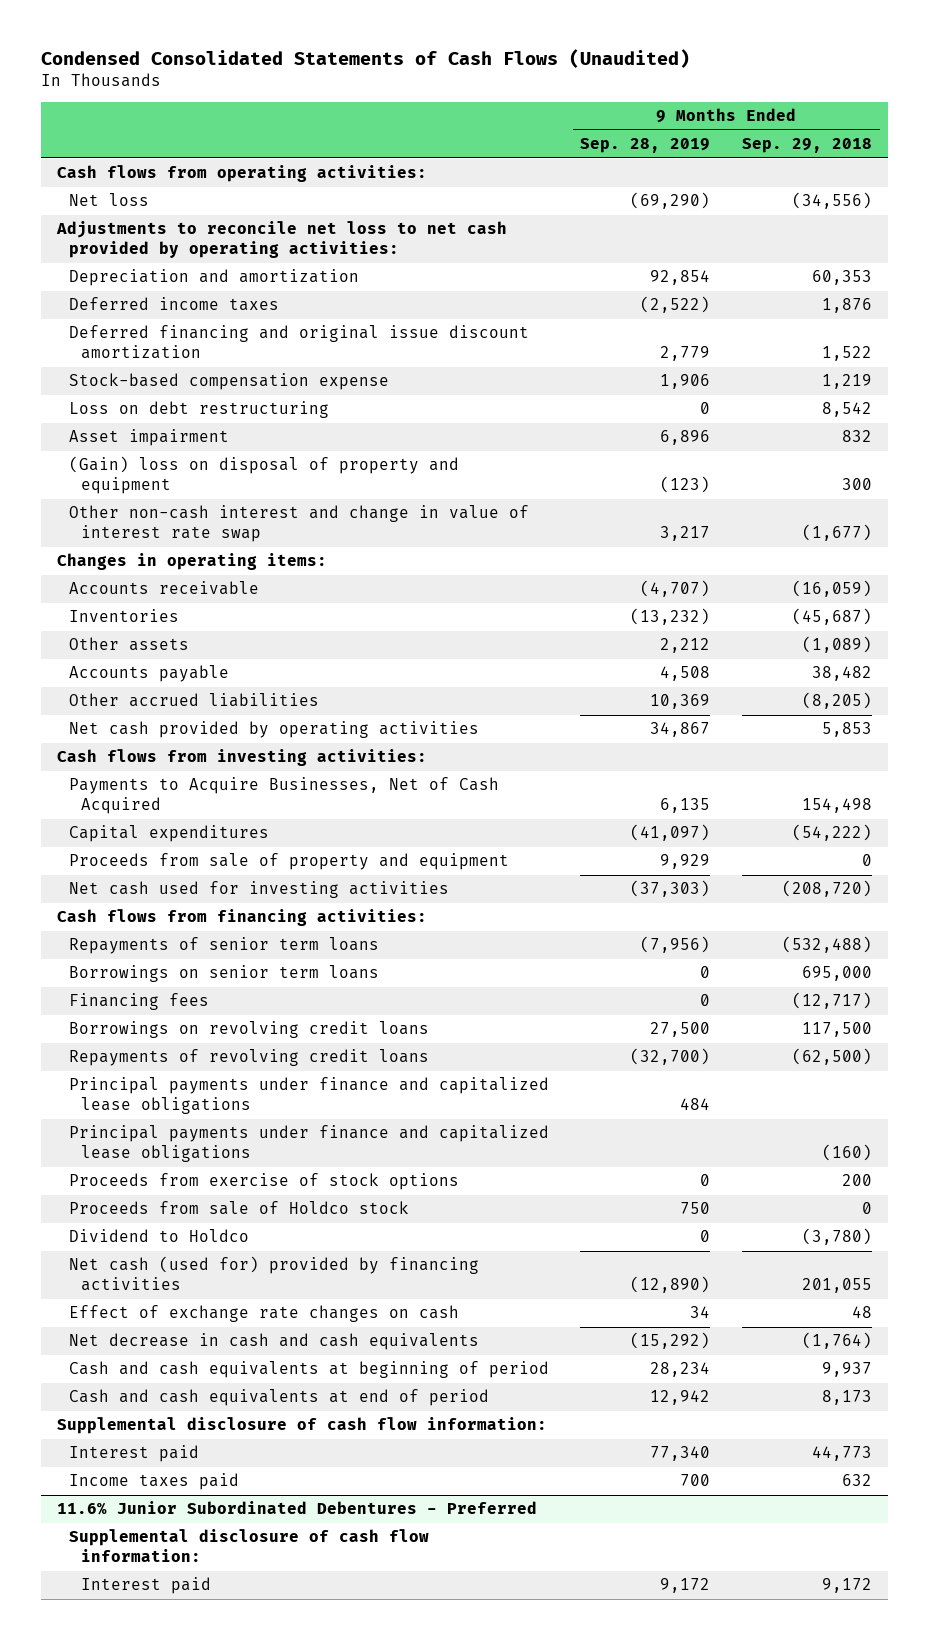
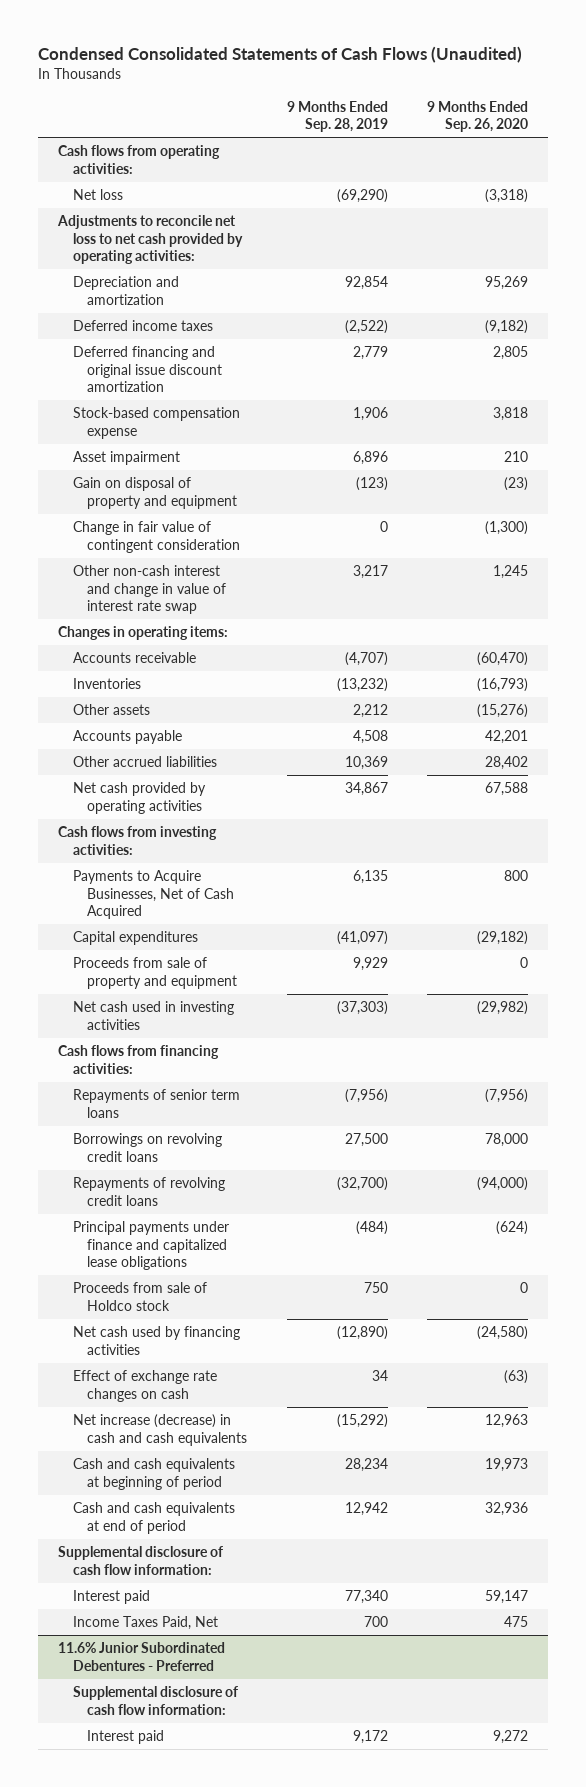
[742,138,873,154] Sep. 29, 2018 -> none
none -> [427,100,529,133] 9 Months Ended Sep. 26, 2020
[68,401,329,419] Loss on debt restructuring -> none
[68,456,459,495] (Gain) loss on disposal of property and equipment -> [72,477,238,509] Gain on disposal of property and equipment
none -> [72,521,241,553] Change in fair value of contingent consideration
[68,881,449,899] Net cash used for investing activities -> [72,1001,234,1030] Net cash used in investing activities
[68,965,379,983] Borrowings on senior term loans -> none
[68,993,209,1011] Financing fees -> none
[68,1125,549,1163] Principal payments under finance and capitalized lease obligations -> none
[68,1173,459,1191] Proceeds from exercise of stock options -> none
[680,1098,711,1111] 484 -> [355,1221,388,1236] (484)
[68,1229,249,1243] Dividend to Holdco -> none
[68,1256,479,1292] Net cash (used for) provided by financing activities -> [72,1326,240,1355] Net cash used by financing activities
[68,1333,479,1351] Net decrease in cash and cash equivalents -> [72,1414,248,1446] Net increase (decrease) in cash and cash equivalents
[68,1473,239,1491] Income taxes paid -> [72,1616,218,1631] Income Taxes Paid, Net

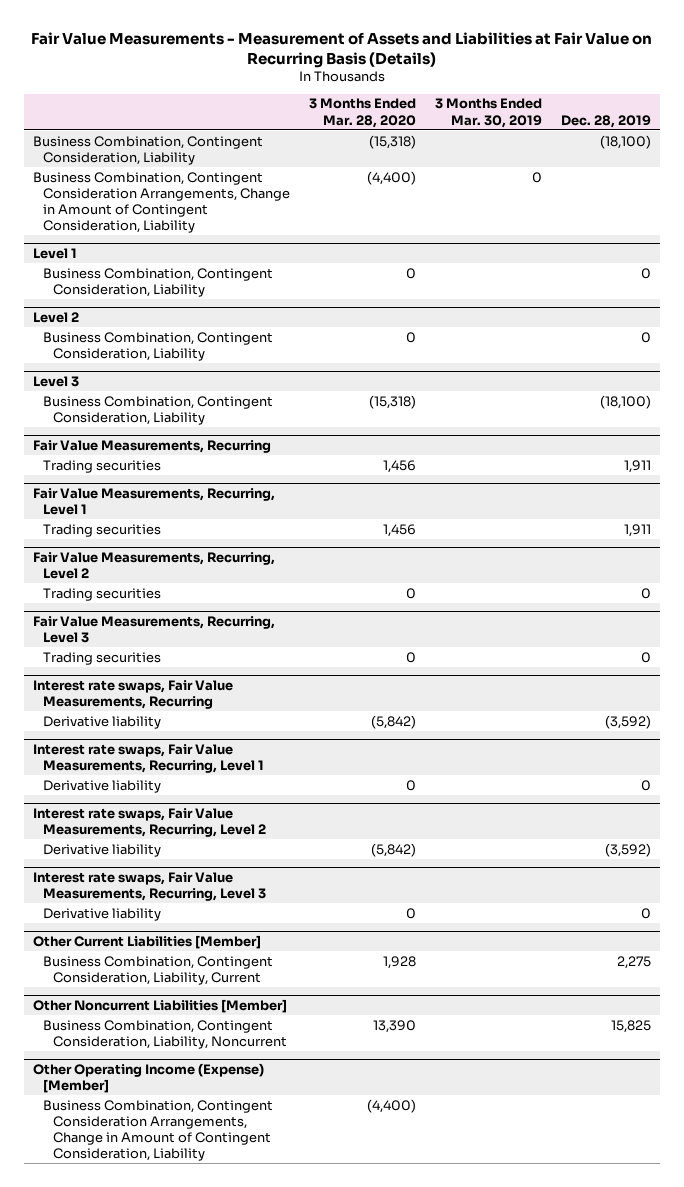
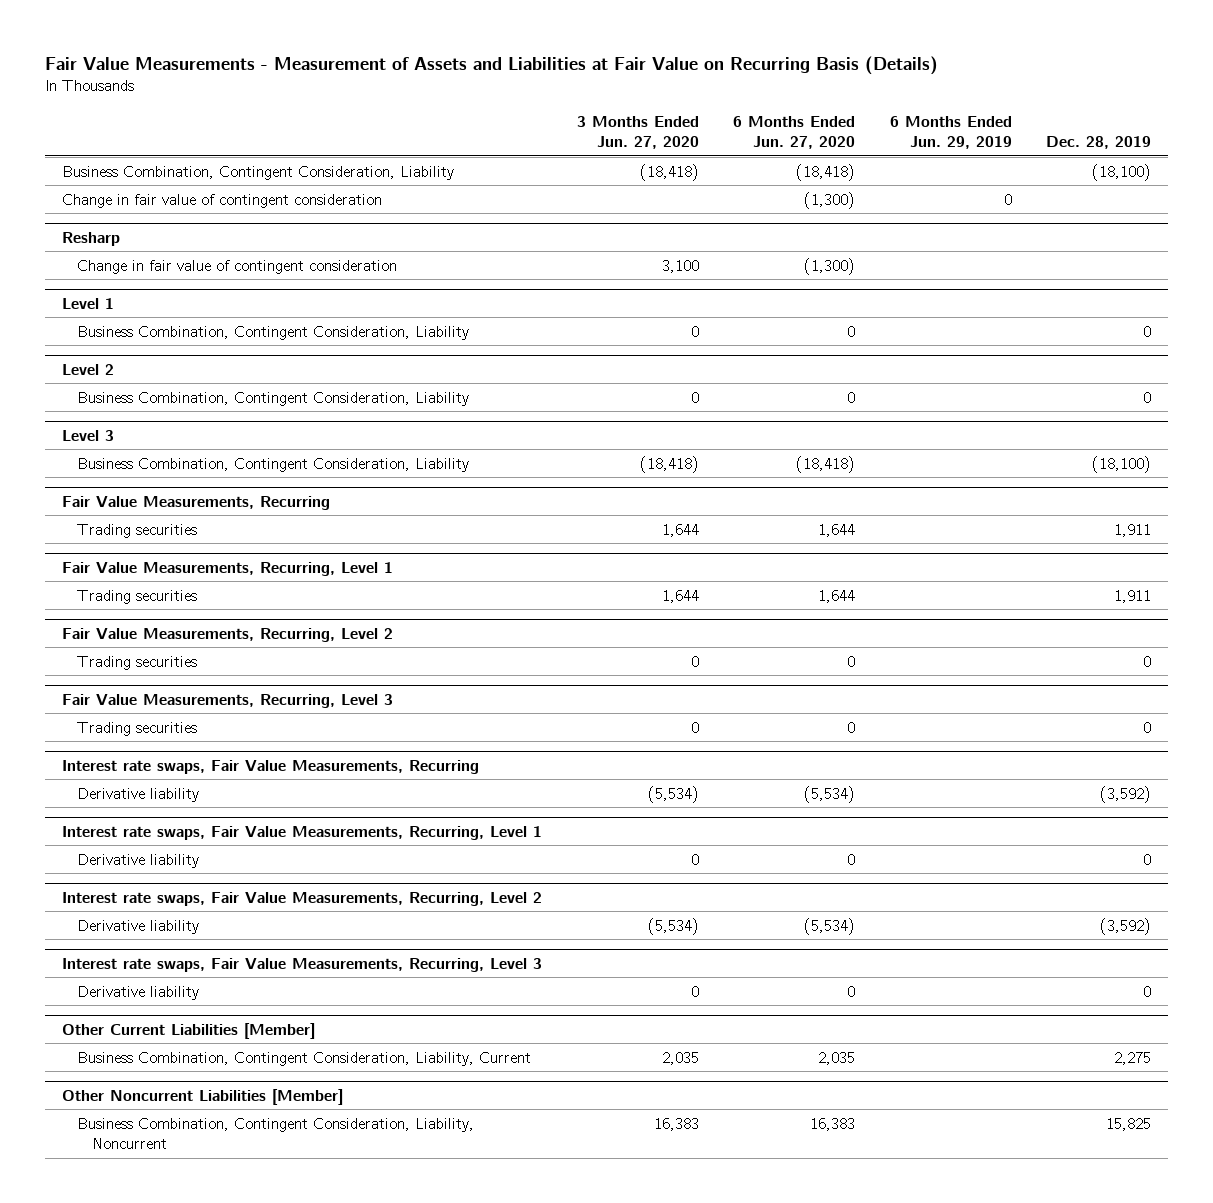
[309,98,417,128] 3 Months Ended Mar. 28, 2020 -> none
[435,98,543,128] 3 Months Ended Mar. 30, 2019 -> none
none -> [576,115,699,149] 3 Months Ended Jun. 27, 2020
none -> [733,115,856,149] 6 Months Ended Jun. 27, 2020
none -> [889,115,1012,149] 6 Months Ended Jun. 29, 2019
[33,171,291,233] Business Combination, Contingent Consideration Arrangements, Change in Amount of Contingent Consideration, Liability -> [62,193,383,208] Change in fair value of contingent consideration
none -> [62,231,121,246] Resharp
none -> [77,259,398,274] Change in fair value of contingent consideration
[33,1062,265,1093] Other Operating Income (Expense) [Member] -> none
[43,1099,274,1161] Business Combination, Contingent Consideration Arrangements, Change in Amount of Contingent Consideration, Liability -> none

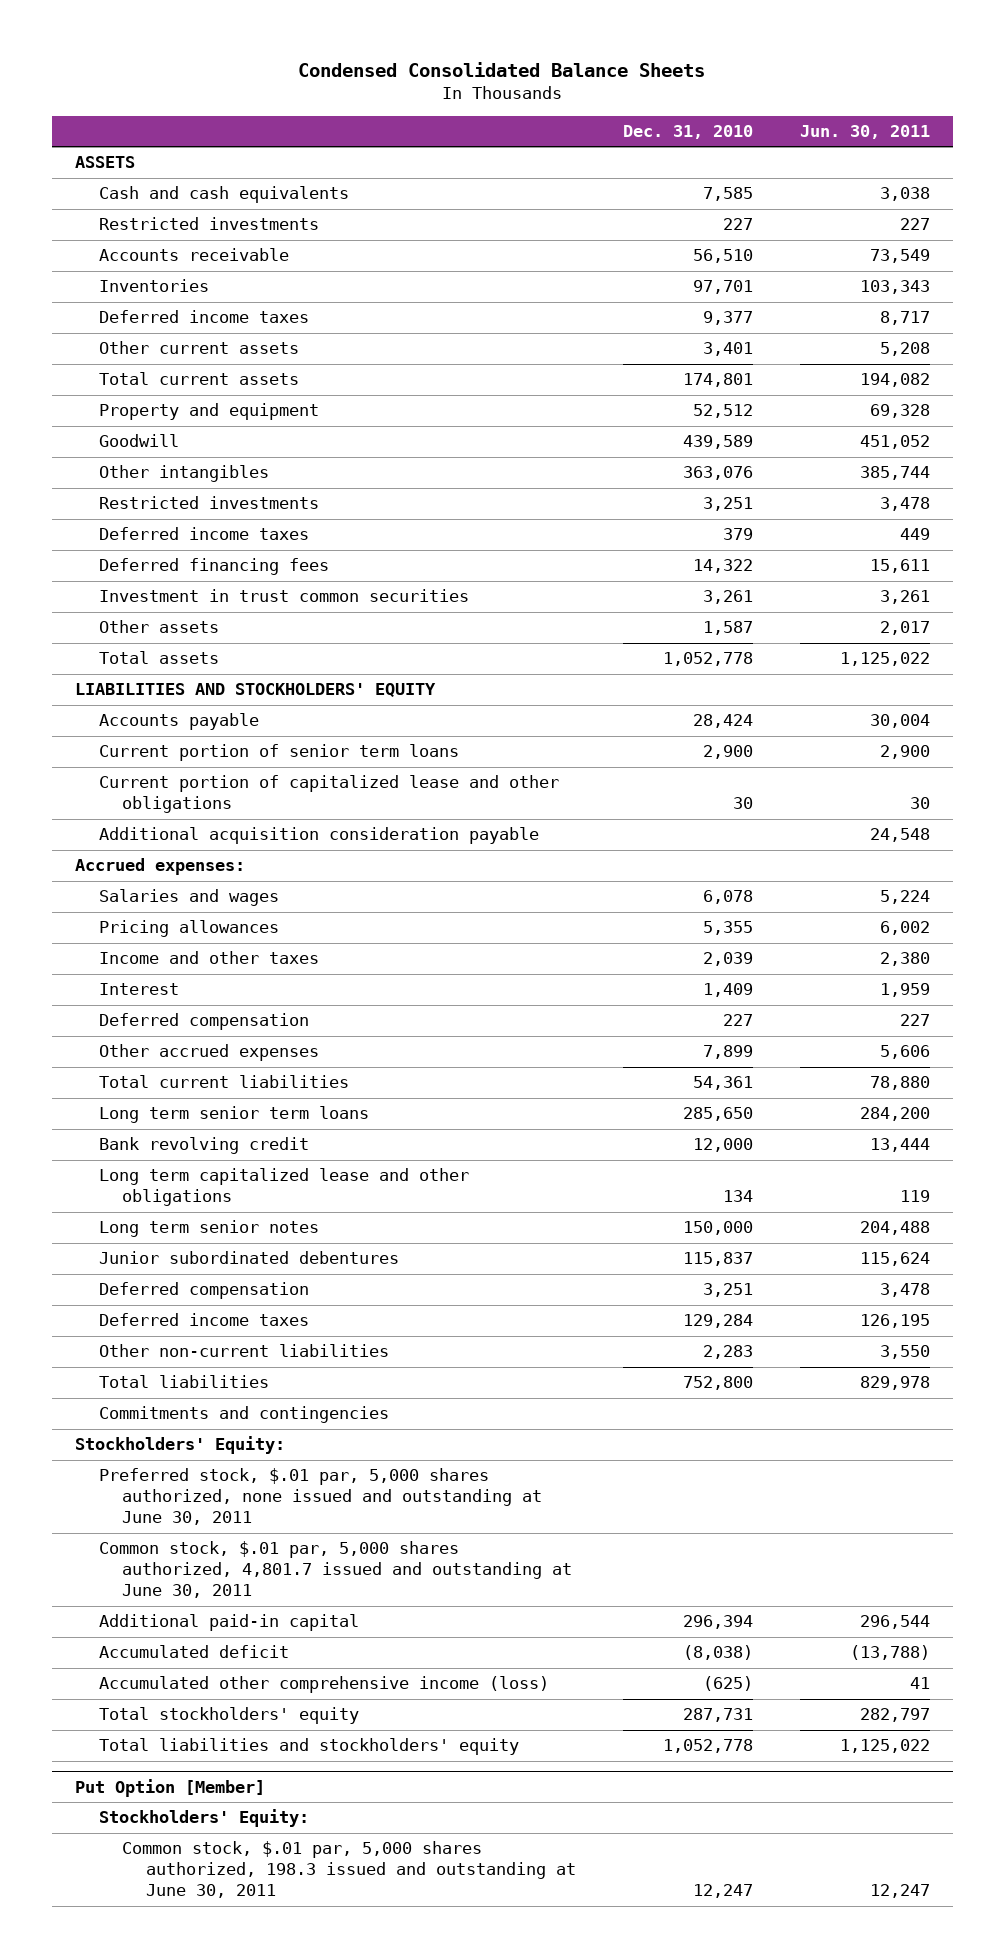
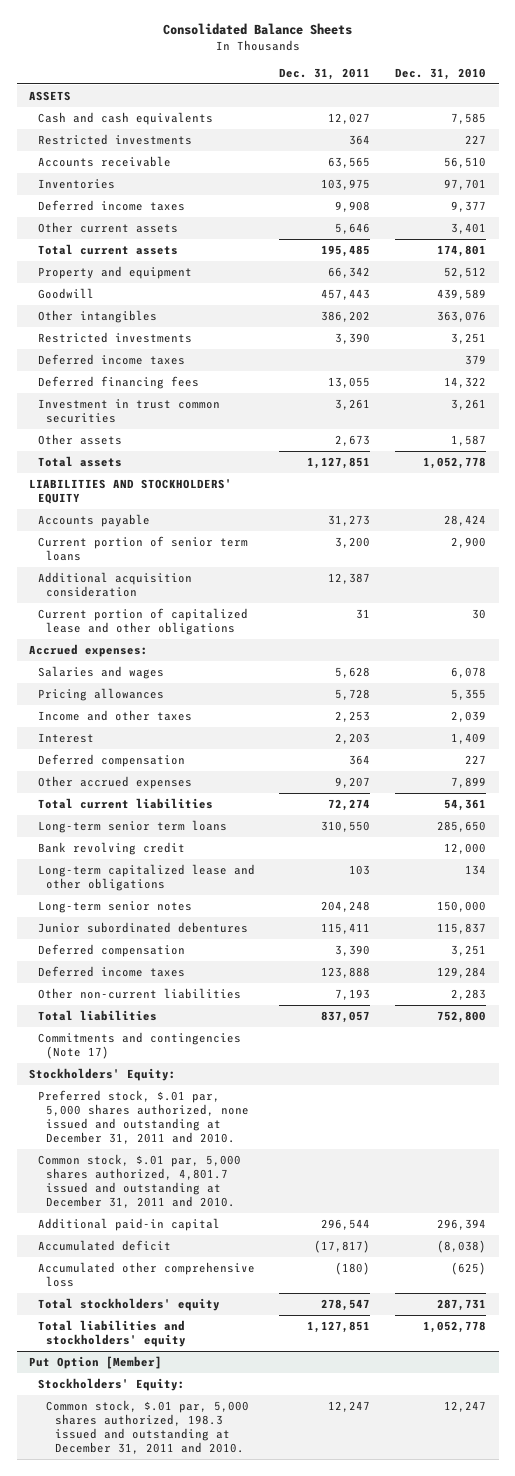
[298,62,706,78] Condensed Consolidated Balance Sheets -> [162,23,352,36] Consolidated Balance Sheets
[799,124,930,139] Jun. 30, 2011 -> none
none -> [279,67,371,80] Dec. 31, 2011
none -> [37,572,192,598] Additional acquisition consideration
[98,827,539,845] Additional acquisition consideration payable -> none
[98,1106,369,1124] Long term senior term loans -> [37,820,227,834] Long-term senior term loans
[98,1168,469,1207] Long term capitalized lease and other obligations -> [37,864,255,892] Long-term capitalized lease and other obligations
[98,1220,319,1238] Long term senior notes -> [37,901,192,914] Long-term senior notes
[98,1406,389,1424] Commitments and contingencies -> [37,1032,241,1060] Commitments and contingencies (Note 17)
[98,1468,543,1526] Preferred stock, $.01 par, 5,000 shares authorized, none issued and outstanding at June 30, 2011 -> [37,1090,250,1145] Preferred stock, $.01 par, 5,000 shares authorized, none issued and outstanding at December 31, 2011 and 2010.
[98,1541,573,1599] Common stock, $.01 par, 5,000 shares authorized, 4,801.7 issued and outstanding at June 30, 2011 -> [37,1154,241,1209] Common stock, $.01 par, 5,000 shares authorized, 4,801.7 issued and outstanding at December 31, 2011 and 2010.
[98,1676,549,1694] Accumulated other comprehensive income (loss) -> [37,1262,255,1288] Accumulated other comprehensive loss
[122,1841,576,1899] Common stock, $.01 par, 5,000 shares authorized, 198.3 issued and outstanding at June 30, 2011 -> [46,1400,250,1455] Common stock, $.01 par, 5,000 shares authorized, 198.3 issued and outstanding at December 31, 2011 and 2010.

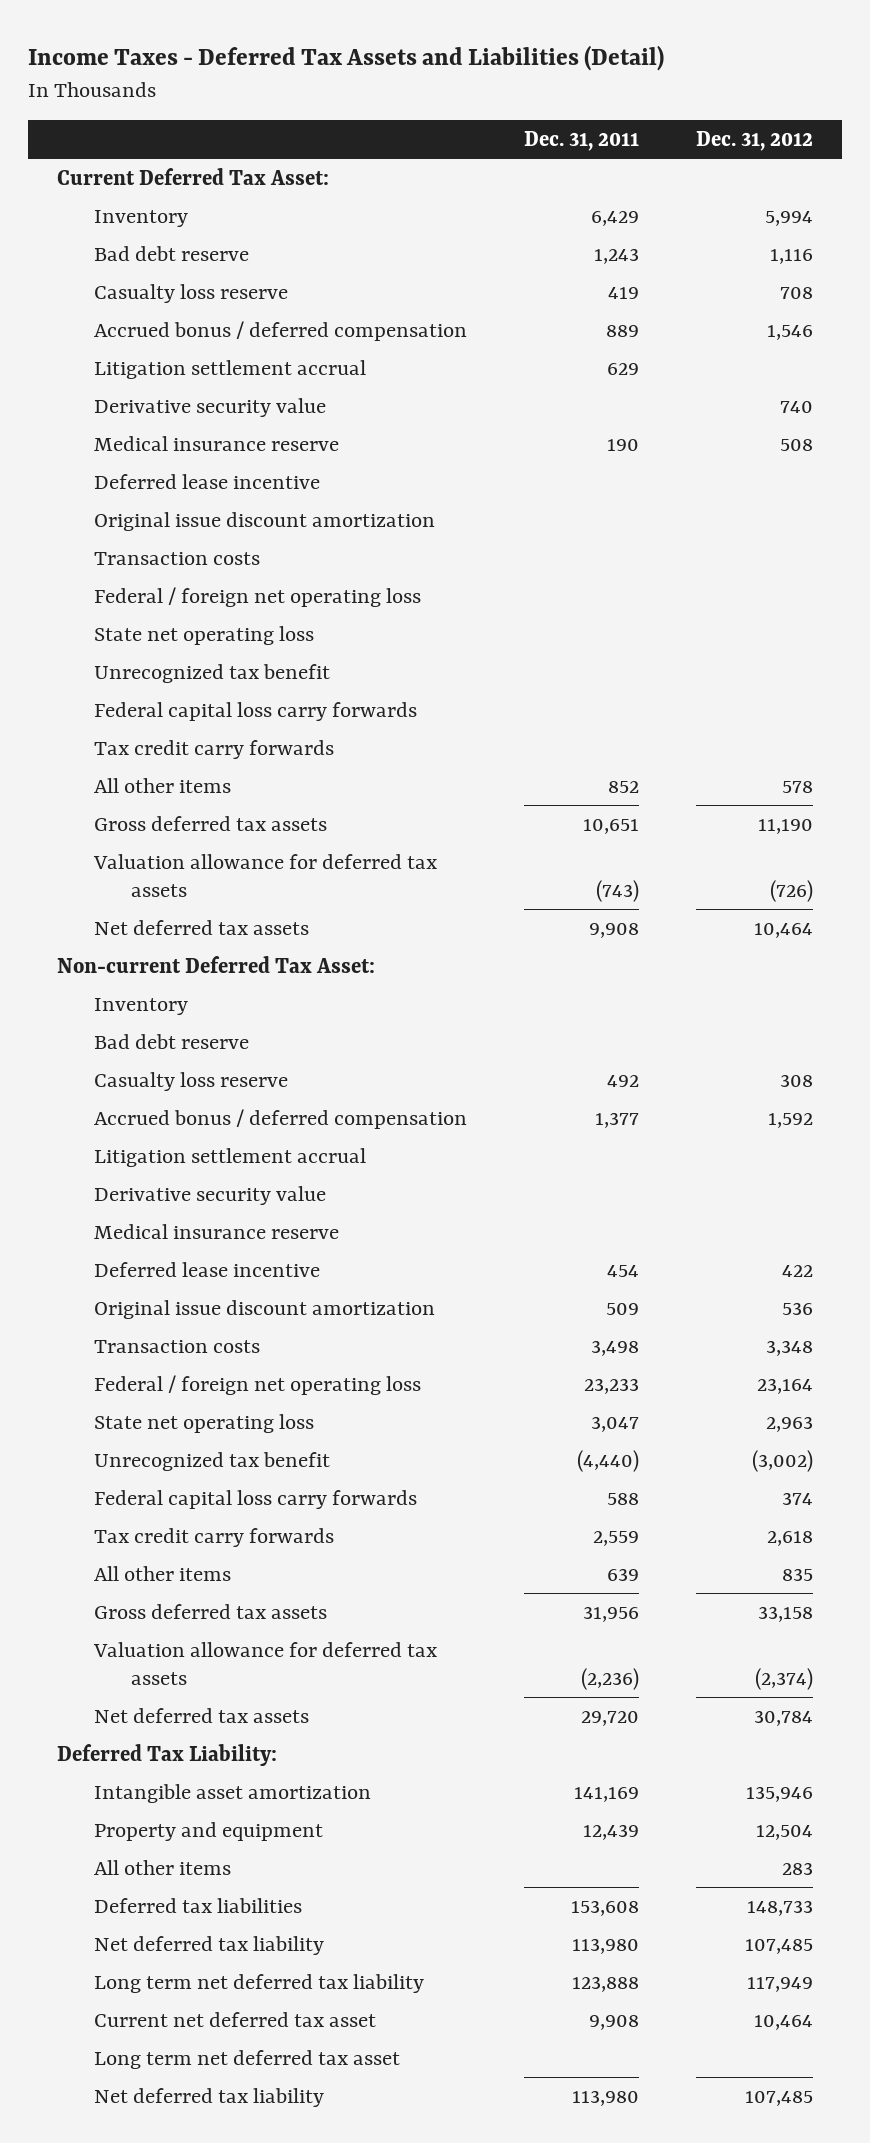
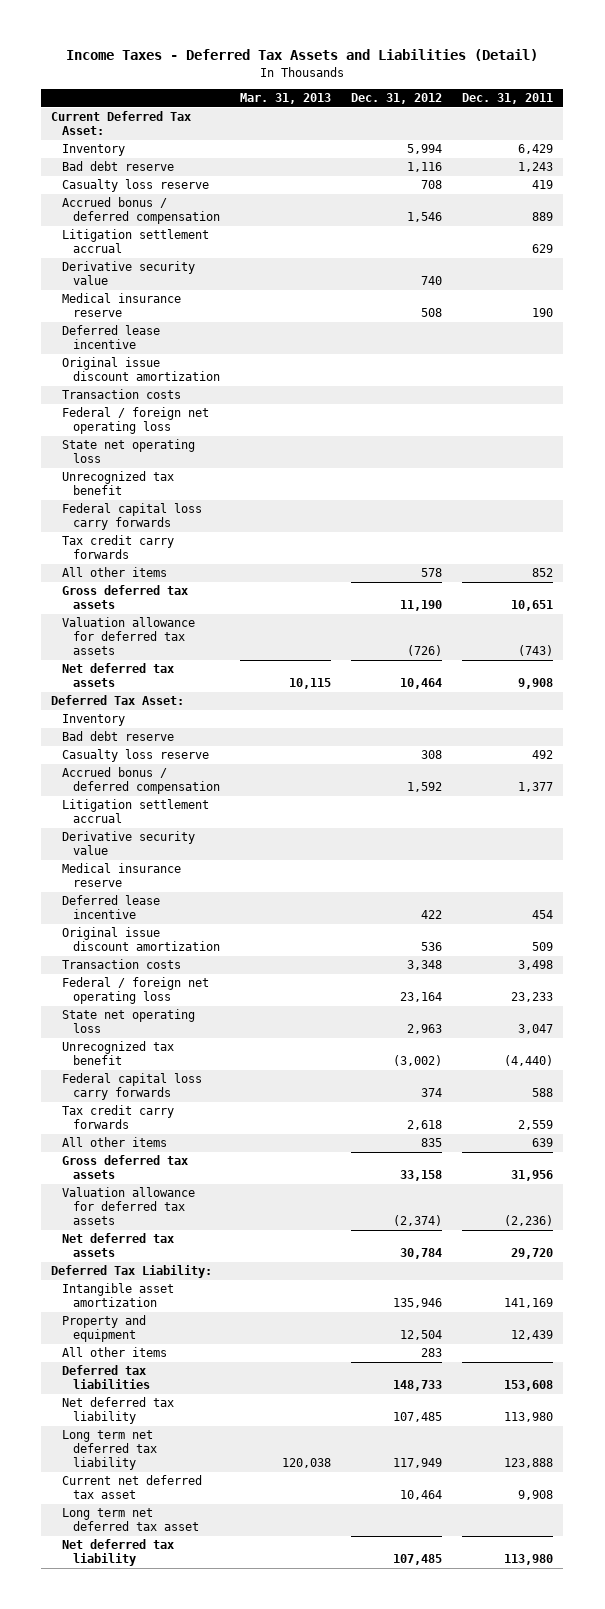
none -> [239,93,331,105] Mar. 31, 2013
[56,955,375,973] Non-current Deferred Tax Asset: -> [51,695,185,706] Deferred Tax Asset:

